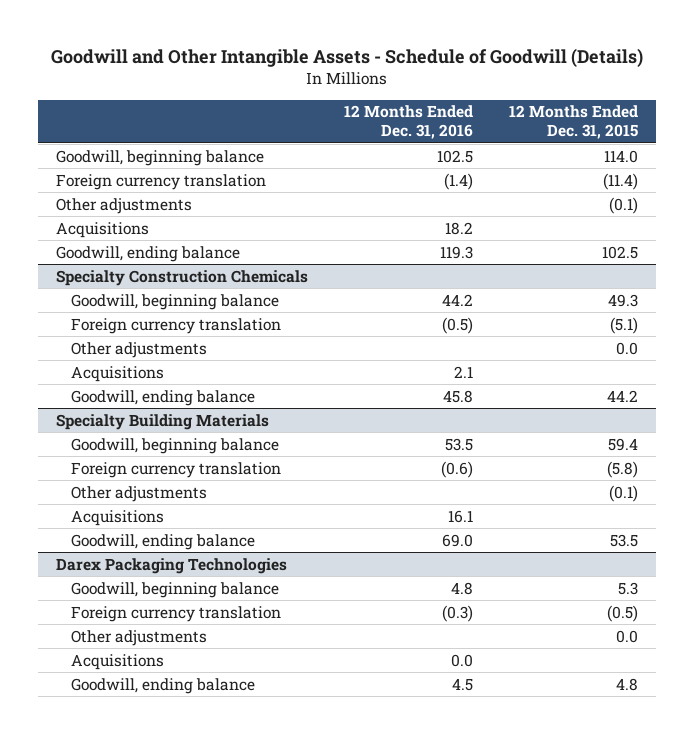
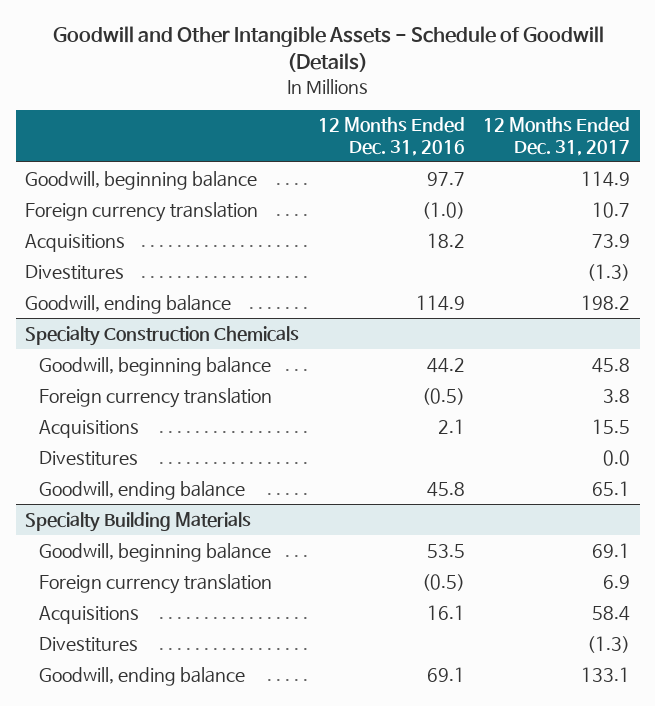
[509,105,639,140] 12 Months Ended Dec. 31, 2015 -> none
none -> [483,117,631,156] 12 Months Ended Dec. 31, 2017
[56,197,193,214] Other adjustments -> none
[437,149,474,163] 102.5 -> [426,171,465,186] 97.7
[444,172,474,190] (1.4) -> [421,201,465,219] (1.0)
none -> [24,264,124,280] Divestitures
[440,245,474,259] 119.3 -> [415,294,465,311] 114.9
[71,341,208,358] Other adjustments -> none
none -> [39,450,139,466] Divestitures
[71,485,208,502] Other adjustments -> none
[441,460,474,478] (0.6) -> [421,573,465,591] (0.5)
[56,557,288,574] Darex Packaging Technologies -> none
[71,581,280,598] Goodwill, beginning balance -> none
[71,605,282,622] Foreign currency translation -> none
[71,629,208,646] Other adjustments -> none
[71,653,165,670] Acquisitions -> none
[71,677,256,694] Goodwill, ending balance -> none
none -> [39,636,139,652] Divestitures
[442,533,474,547] 69.0 -> [426,666,465,682] 69.1

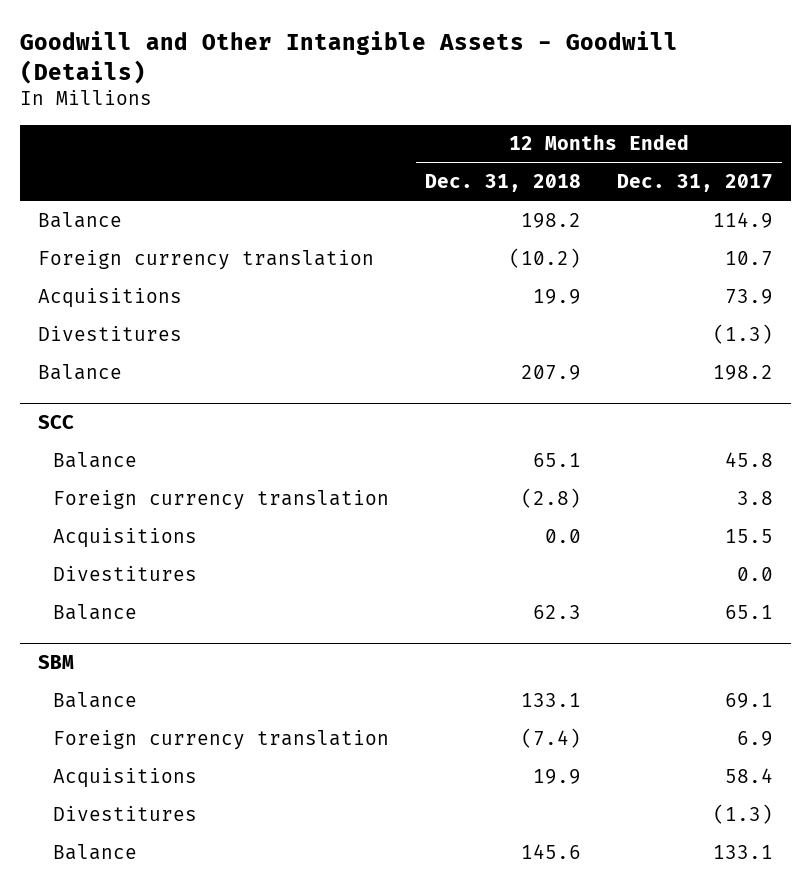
[52,26,604,73] Goodwill and Other Intangible Assets - Schedule of Goodwill (Details) -> [19,30,678,84] Goodwill and Other Intangible Assets - Goodwill (Details)
[317,117,465,156] 12 Months Ended Dec. 31, 2016 -> none
none -> [424,174,581,193] Dec. 31, 2018
[24,170,257,190] Goodwill, beginning balance -> [37,211,122,228] Balance
[24,294,231,314] Goodwill, ending balance -> [37,363,122,380] Balance
[24,325,299,346] Specialty Construction Chemicals -> [37,414,74,429] SCC
[39,356,272,376] Goodwill, beginning balance -> [52,451,137,468] Balance
[39,480,246,500] Goodwill, ending balance -> [52,603,137,620] Balance
[24,511,251,532] Specialty Building Materials -> [37,654,74,669] SBM
[39,542,272,562] Goodwill, beginning balance -> [52,691,137,708] Balance
[39,666,246,686] Goodwill, ending balance -> [52,843,137,860] Balance

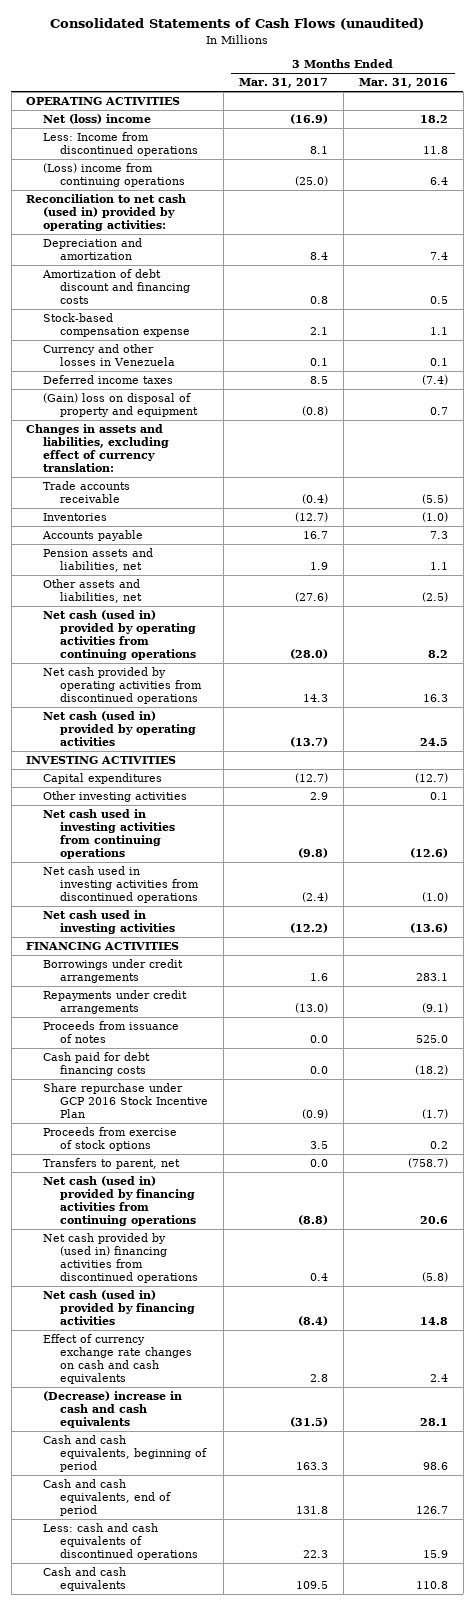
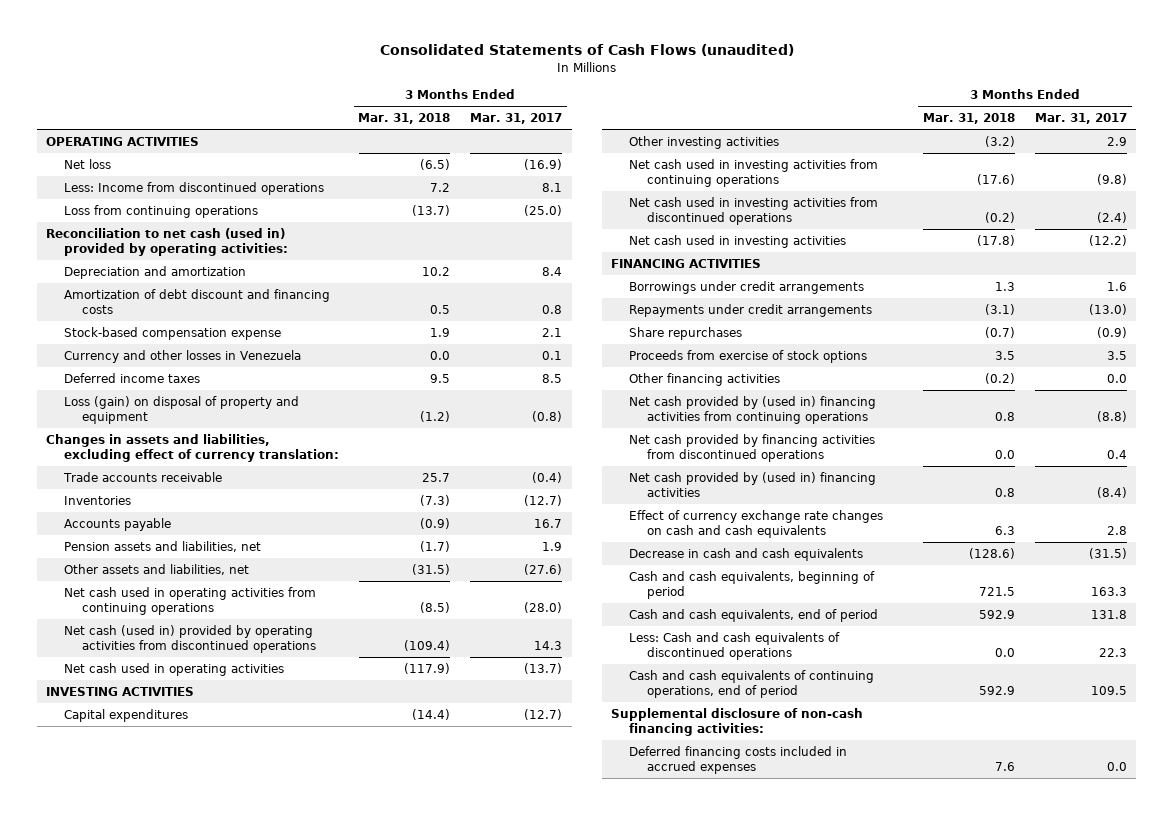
[358,78,448,89] Mar. 31, 2016 -> none
none -> [358,113,451,125] Mar. 31, 2018
[43,114,152,125] Net (loss) income -> [64,158,112,169] Net loss
[43,163,186,188] (Loss) income from continuing operations -> [64,204,259,218] Loss from continuing operations
[43,393,199,418] (Gain) loss on disposal of property and equipment -> [64,395,300,424] Loss (gain) on disposal of property and equipment
[43,610,197,661] Net cash (used in) provided by operating activities from continuing operations -> [64,586,317,615] Net cash used in operating activities from continuing operations
[43,667,203,705] Net cash provided by operating activities from discontinued operations -> [64,624,316,653] Net cash (used in) provided by operating activities from discontinued operations
[43,711,197,747] Net cash (used in) provided by operating activities -> [64,662,285,676] Net cash used in operating activities
[43,1021,180,1044] Proceeds from issuance of notes -> none
[43,1052,151,1077] Cash paid for debt financing costs -> none
[43,1083,209,1119] Share repurchase under GCP 2016 Stock Incentive Plan -> [628,326,742,340] Share repurchases
[43,1158,181,1170] Transfers to parent, net -> none
none -> [628,372,780,386] Other financing activities
[43,1176,197,1227] Net cash (used in) provided by financing activities from continuing operations -> [628,395,876,424] Net cash provided by (used in) financing activities from continuing operations
[43,1233,199,1284] Net cash provided by (used in) financing activities from discontinued operations -> [628,433,875,462] Net cash provided by financing activities from discontinued operations
[43,1290,196,1326] Net cash (used in) provided by financing activities -> [628,471,876,497] Net cash provided by (used in) financing activities
[43,1391,183,1429] (Decrease) increase in cash and cash equivalents -> [628,547,863,561] Decrease in cash and cash equivalents
[43,1523,199,1561] Less: cash and cash equivalents of discontinued operations -> [628,631,840,660] Less: Cash and cash equivalents of discontinued operations
[43,1567,127,1592] Cash and cash equivalents -> [628,669,874,698] Cash and cash equivalents of continuing operations, end of period
none -> [611,707,864,736] Supplemental disclosure of non-cash financing activities:
none -> [628,745,847,774] Deferred financing costs included in accrued expenses

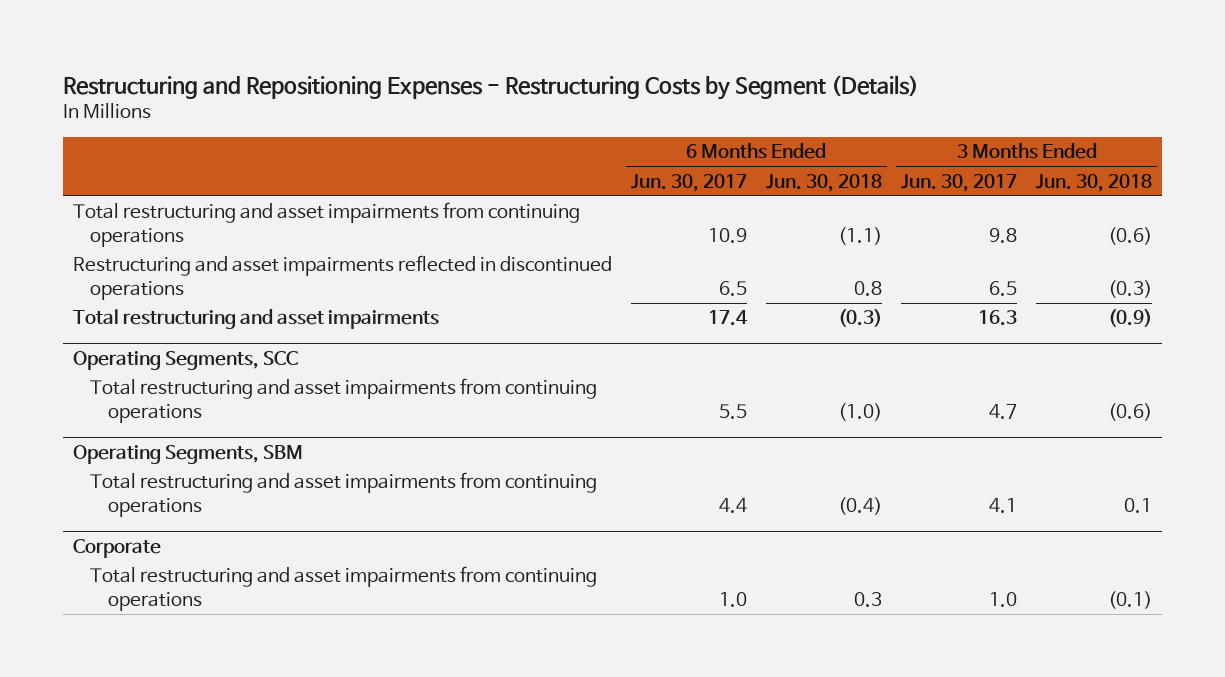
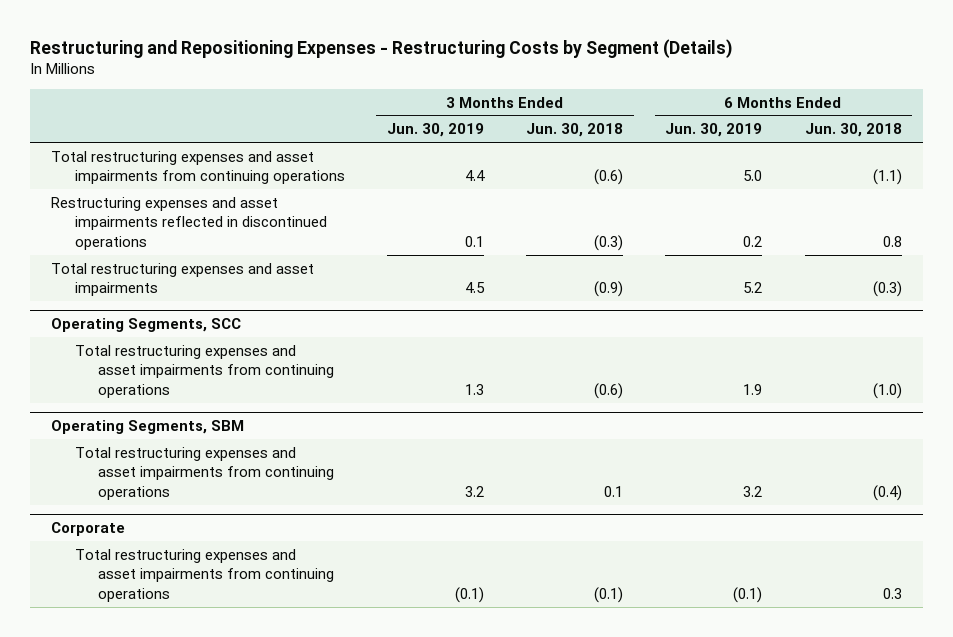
[630,173,747,192] Jun. 30, 2017 -> none
[901,173,1018,192] Jun. 30, 2017 -> none
none -> [386,123,484,138] Jun. 30, 2019
none -> [665,123,763,138] Jun. 30, 2019
[72,202,580,247] Total restructuring and asset impairments from continuing operations -> [51,150,345,185] Total restructuring expenses and asset impairments from continuing operations
[72,255,612,300] Restructuring and asset impairments reflected in discontinued operations -> [51,196,327,250] Restructuring expenses and asset impairments reflected in discontinued operations
[72,309,439,330] Total restructuring and asset impairments -> [51,262,315,297] Total restructuring expenses and asset impairments
[90,378,598,423] Total restructuring and asset impairments from continuing operations -> [74,344,335,398] Total restructuring expenses and asset impairments from continuing operations
[90,472,598,517] Total restructuring and asset impairments from continuing operations -> [74,446,335,500] Total restructuring expenses and asset impairments from continuing operations
[90,566,598,611] Total restructuring and asset impairments from continuing operations -> [74,548,335,602] Total restructuring expenses and asset impairments from continuing operations

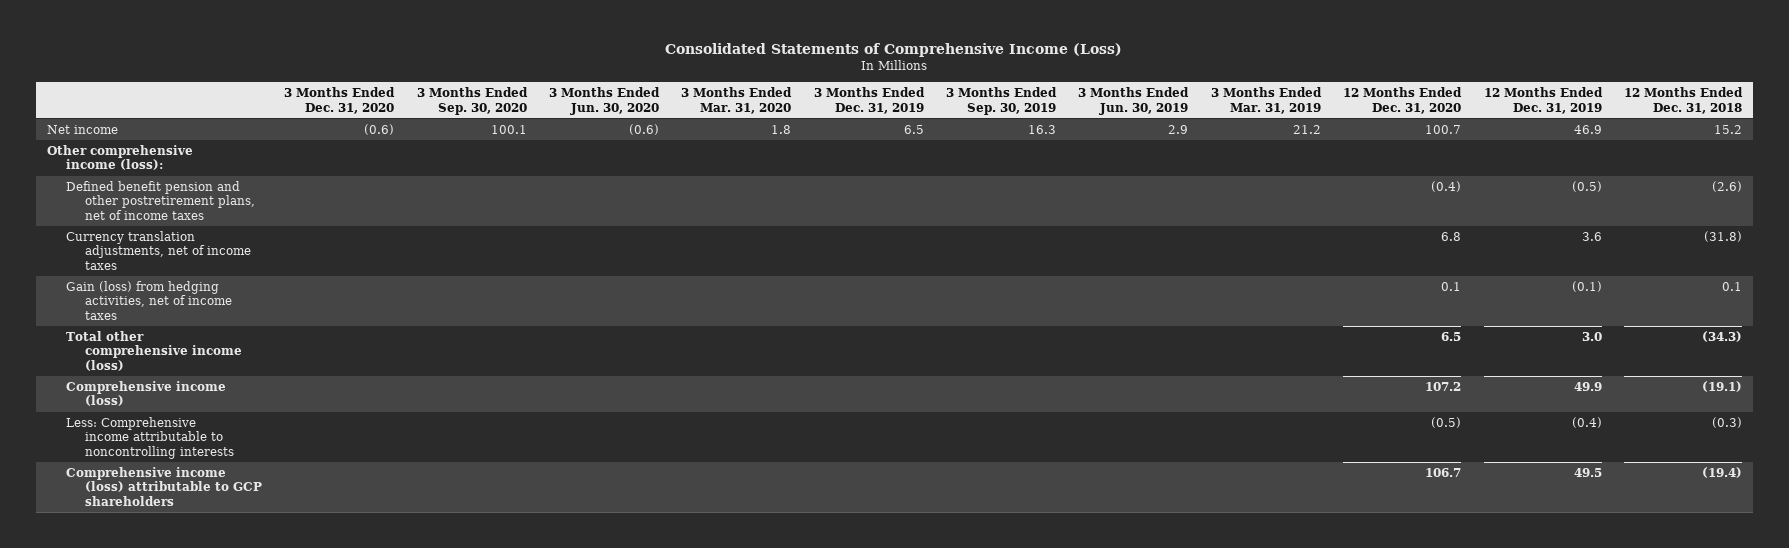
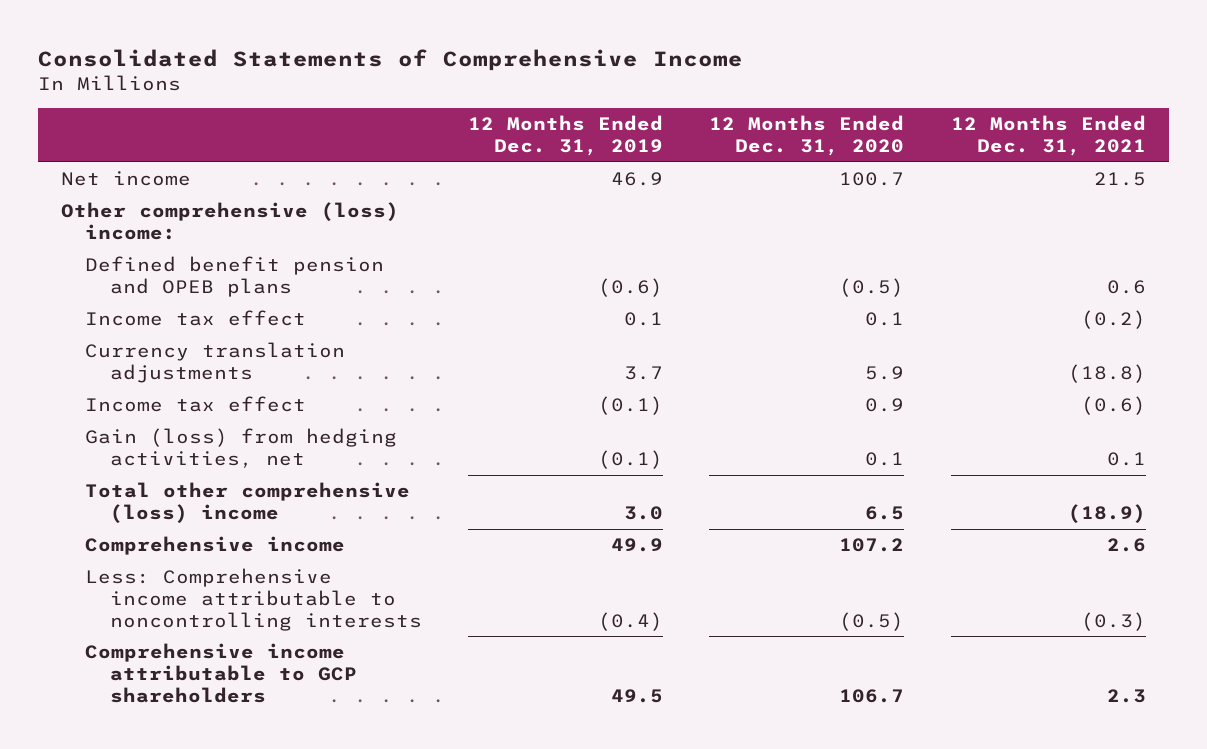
[665,43,1123,58] Consolidated Statements of Comprehensive Income (Loss) -> [38,49,744,72] Consolidated Statements of Comprehensive Income
[284,86,396,114] 3 Months Ended Dec. 31, 2020 -> none
[416,86,528,115] 3 Months Ended Sep. 30, 2020 -> none
[548,86,660,115] 3 Months Ended Jun. 30, 2020 -> none
[681,86,793,114] 3 Months Ended Mar. 31, 2020 -> none
[813,86,925,114] 3 Months Ended Dec. 31, 2019 -> none
[946,86,1058,115] 3 Months Ended Sep. 30, 2019 -> none
[1078,86,1190,115] 3 Months Ended Jun. 30, 2019 -> none
[1210,86,1322,114] 3 Months Ended Mar. 31, 2019 -> none
[1623,86,1743,114] 12 Months Ended Dec. 31, 2018 -> none
none -> [950,115,1146,157] 12 Months Ended Dec. 31, 2021
[65,180,255,221] Defined benefit pension and other postretirement plans, net of income taxes -> none
[65,230,251,271] Currency translation adjustments, net of income taxes -> none
[46,144,193,171] Other comprehensive income (loss): -> [61,202,400,240] Other comprehensive (loss) income:
none -> [85,256,385,297] Defined benefit pension and OPEB plans
none -> [85,310,307,327] Income tax effect
none -> [85,342,346,383] Currency translation adjustments
none -> [85,396,307,413] Income tax effect
[65,280,232,321] Gain (loss) from hedging activities, net of income taxes -> [85,428,398,468] Gain (loss) from hedging activities, net
[65,330,242,372] Total other comprehensive income (loss) -> [85,482,411,523] Total other comprehensive (loss) income
[65,380,226,407] Comprehensive income (loss) -> [85,536,346,556] Comprehensive income
[65,466,262,507] Comprehensive income (loss) attributable to GCP shareholders -> [85,643,357,703] Comprehensive income attributable to GCP shareholders

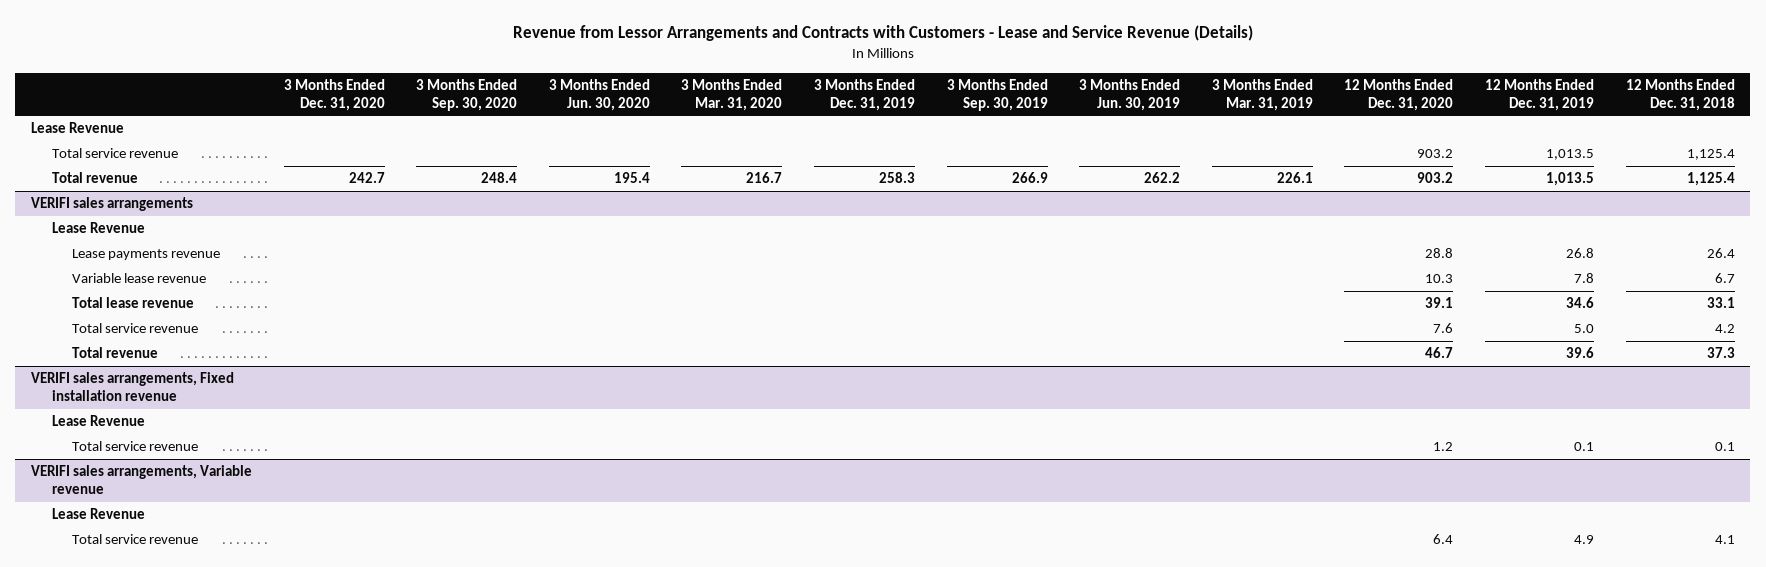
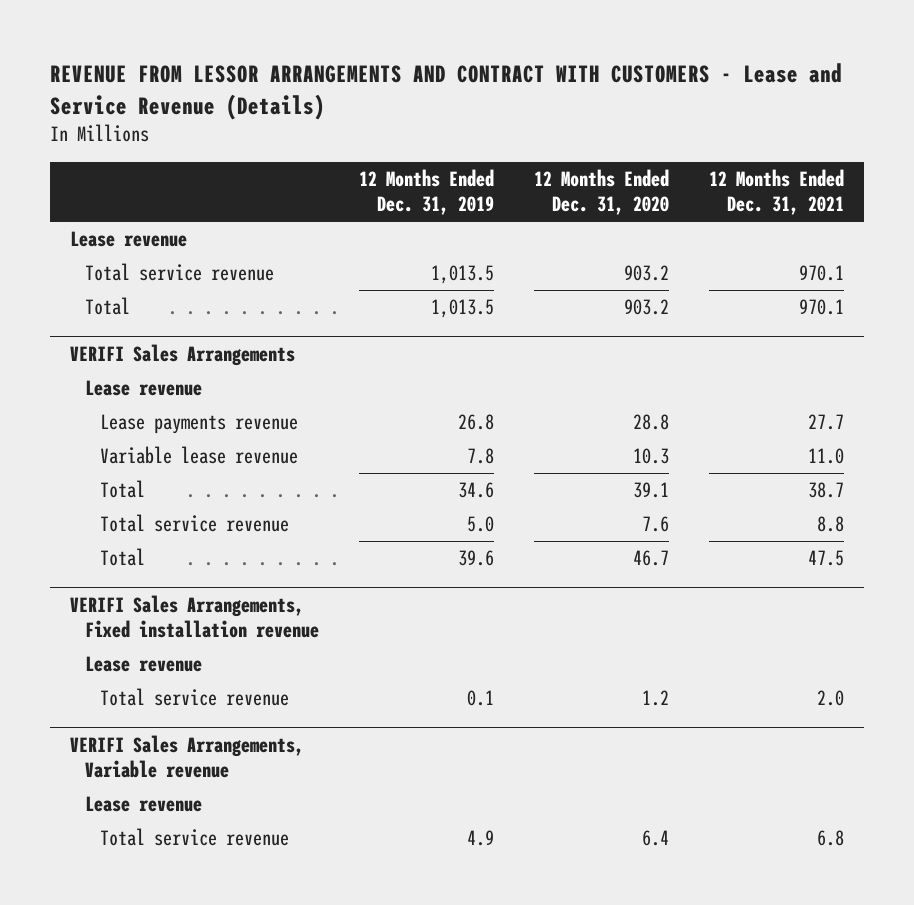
[512,25,1253,42] Revenue from Lessor Arrangements and Contracts with Customers - Lease and Service Revenue (Details) -> [49,62,842,120] REVENUE FROM LESSOR ARRANGEMENTS AND CONTRACT WITH CUSTOMERS - Lease and Service Revenue (Details)
[283,79,385,111] 3 Months Ended Dec. 31, 2020 -> none
[416,79,518,111] 3 Months Ended Sep. 30, 2020 -> none
[548,79,650,111] 3 Months Ended Jun. 30, 2020 -> none
[681,79,783,111] 3 Months Ended Mar. 31, 2020 -> none
[813,79,915,111] 3 Months Ended Dec. 31, 2019 -> none
[946,79,1048,111] 3 Months Ended Sep. 30, 2019 -> none
[1079,79,1181,111] 3 Months Ended Jun. 30, 2019 -> none
[1211,79,1313,111] 3 Months Ended Mar. 31, 2019 -> none
[1625,79,1735,111] 12 Months Ended Dec. 31, 2018 -> none
none -> [709,169,845,216] 12 Months Ended Dec. 31, 2021
[30,122,124,134] Lease Revenue -> [70,231,188,248] Lease revenue
[51,172,138,184] Total revenue -> [85,297,131,316] Total
[30,197,193,212] VERIFI sales arrangements -> [70,343,296,366] VERIFI Sales Arrangements
[51,222,145,234] Lease Revenue -> [85,380,203,397] Lease revenue
[72,297,195,309] Total lease revenue -> [100,480,146,499] Total
[72,347,159,359] Total revenue -> [100,548,146,567] Total
[30,372,234,401] VERIFI sales arrangements, Fixed installation revenue -> [70,594,320,638] VERIFI Sales Arrangements, Fixed installation revenue
[51,415,145,427] Lease Revenue -> [85,656,203,673] Lease revenue
[30,465,252,494] VERIFI sales arrangements, Variable revenue -> [70,734,305,778] VERIFI Sales Arrangements, Variable revenue
[51,508,145,520] Lease Revenue -> [85,796,203,813] Lease revenue

